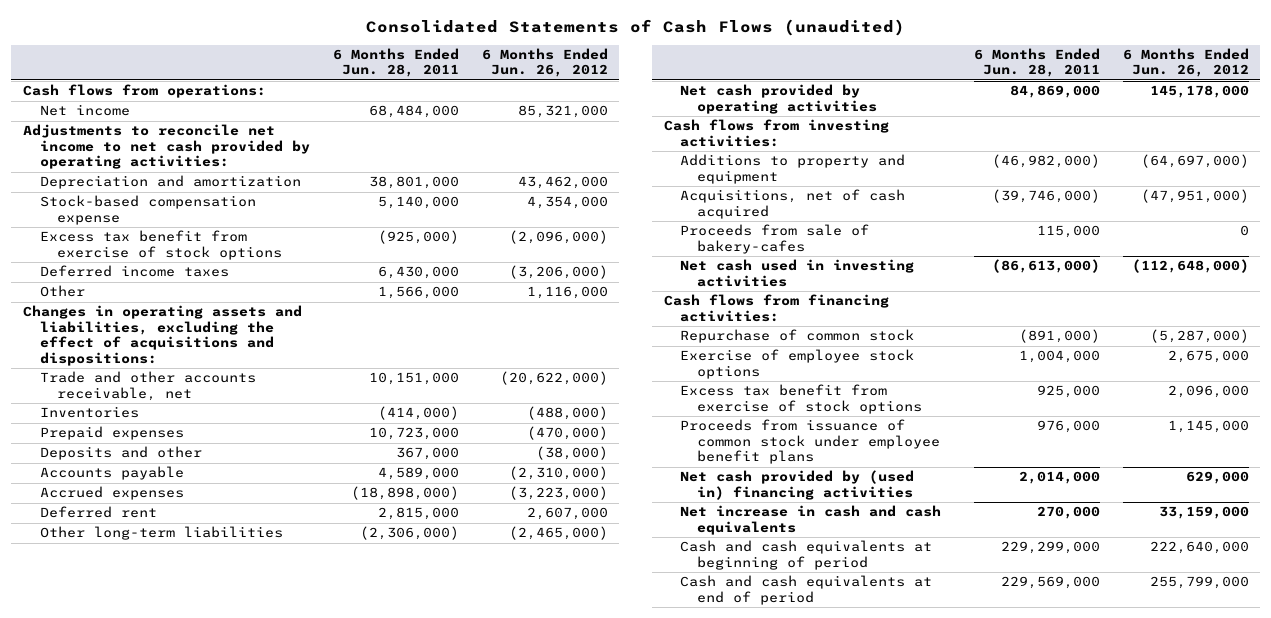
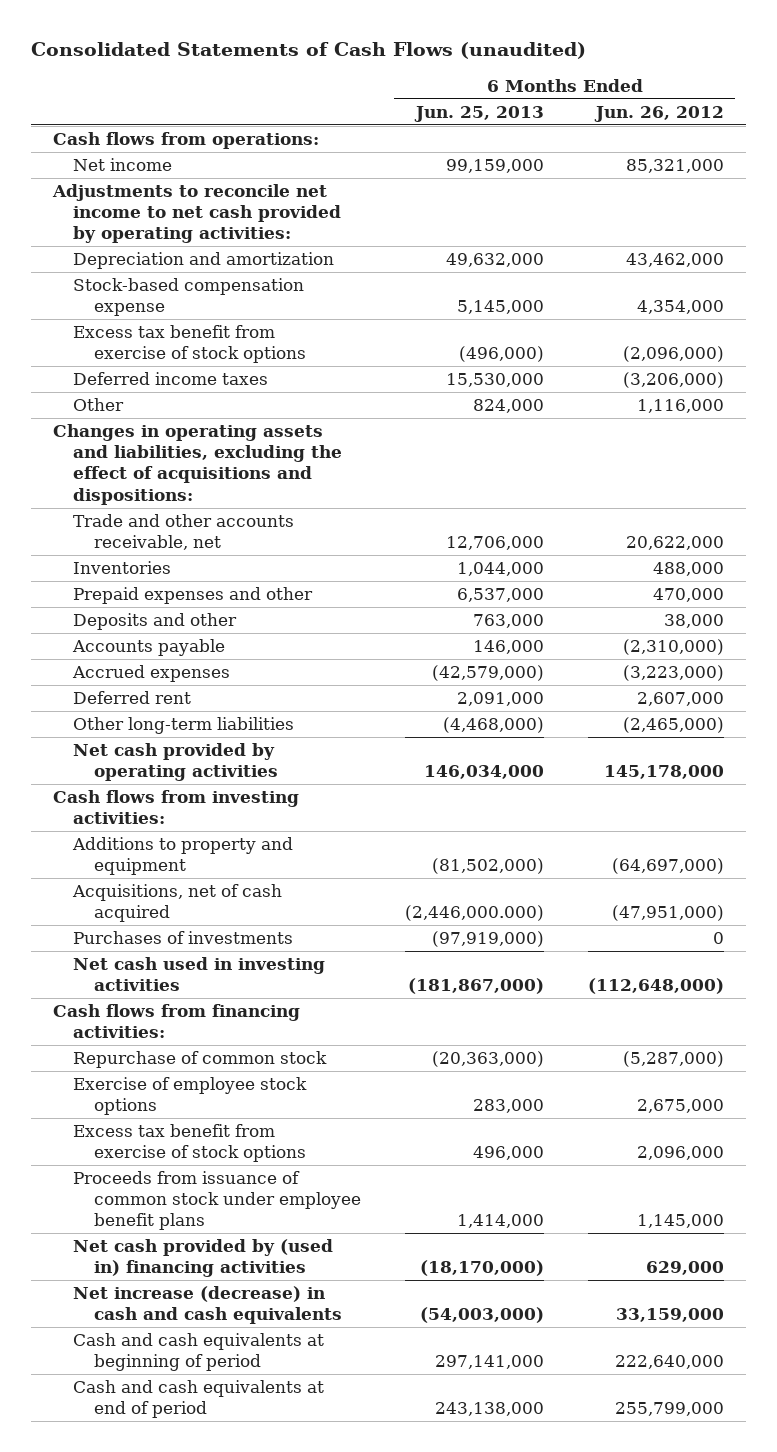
[332,48,459,78] 6 Months Ended Jun. 28, 2011 -> none
none -> [414,105,545,122] Jun. 25, 2013
[499,371,608,386] (20,622,000) -> [625,536,724,551] 20,622,000
[526,406,608,421] (488,000) -> [652,562,724,577] 488,000
[39,426,184,441] Prepaid expenses -> [73,587,314,605] Prepaid expenses and other
[526,426,608,441] (470,000) -> [652,588,724,603] 470,000
[535,446,608,461] (38,000) -> [663,614,724,629] 38,000
[680,224,870,254] Proceeds from sale of bakery-cafes -> none
none -> [73,931,294,945] Purchases of investments
[680,505,942,535] Net increase in cash and cash equivalents -> [73,1286,343,1325] Net increase (decrease) in cash and cash equivalents

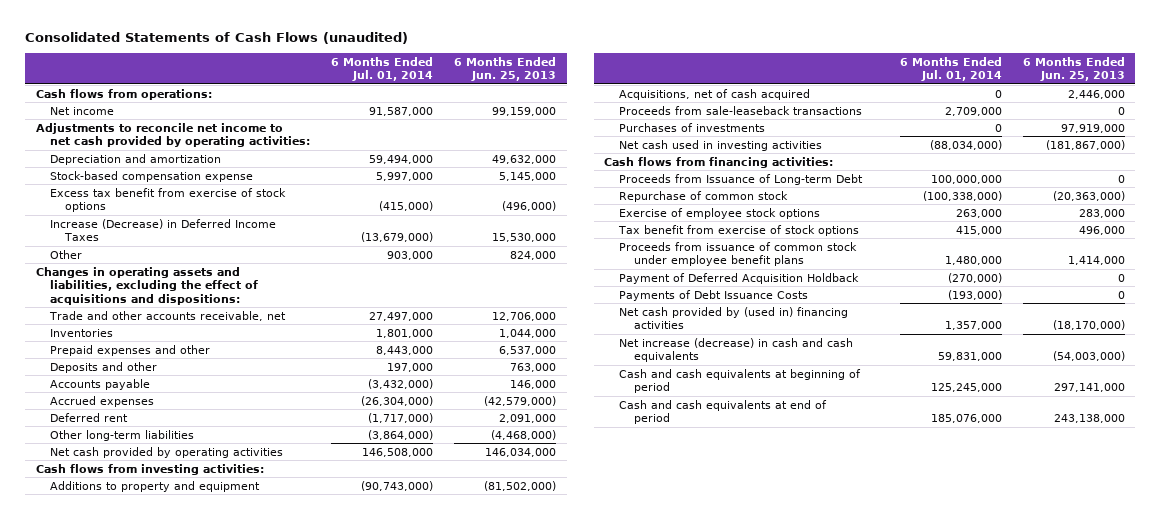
[593,105,724,122] Jun. 26, 2012 -> none
none -> [331,56,434,82] 6 Months Ended Jul. 01, 2014
[73,372,269,386] Deferred income taxes -> [50,218,277,242] Increase (Decrease) in Deferred Income Taxes
[405,905,545,922] (2,446,000.000) -> [1067,89,1125,99] 2,446,000
none -> [619,105,863,115] Proceeds from sale-leaseback transactions
[432,931,545,948] (97,919,000) -> [1060,123,1125,133] 97,919,000
none -> [619,173,864,185] Proceeds from Issuance of Long-term Debt
[73,1124,307,1163] Excess tax benefit from exercise of stock options -> [618,224,860,236] Tax benefit from exercise of stock options
none -> [619,272,860,284] Payment of Deferred Acquisition Holdback
none -> [619,289,809,301] Payments of Debt Issuance Costs

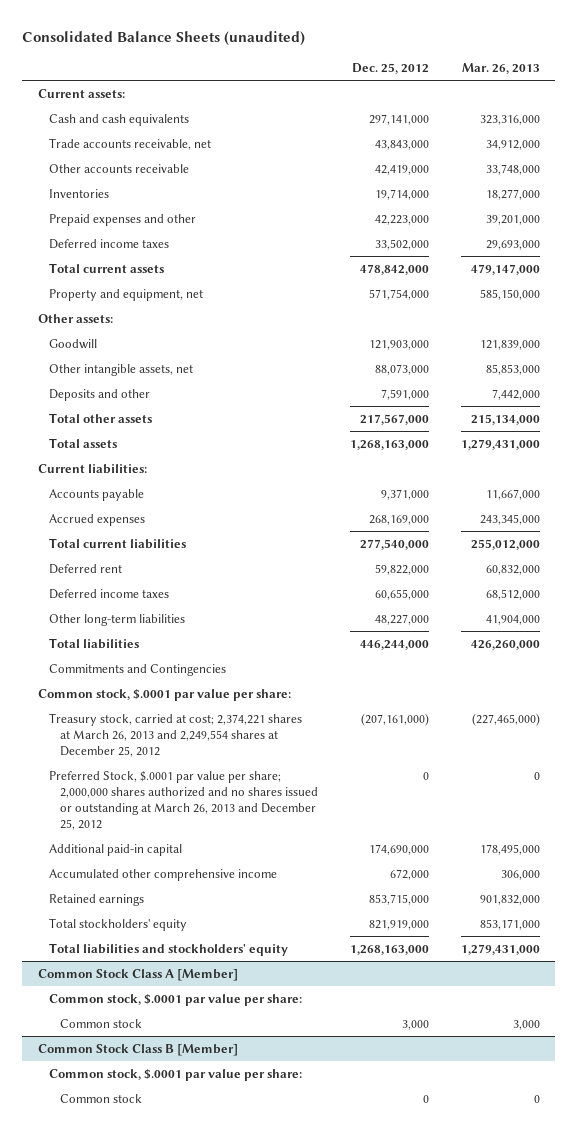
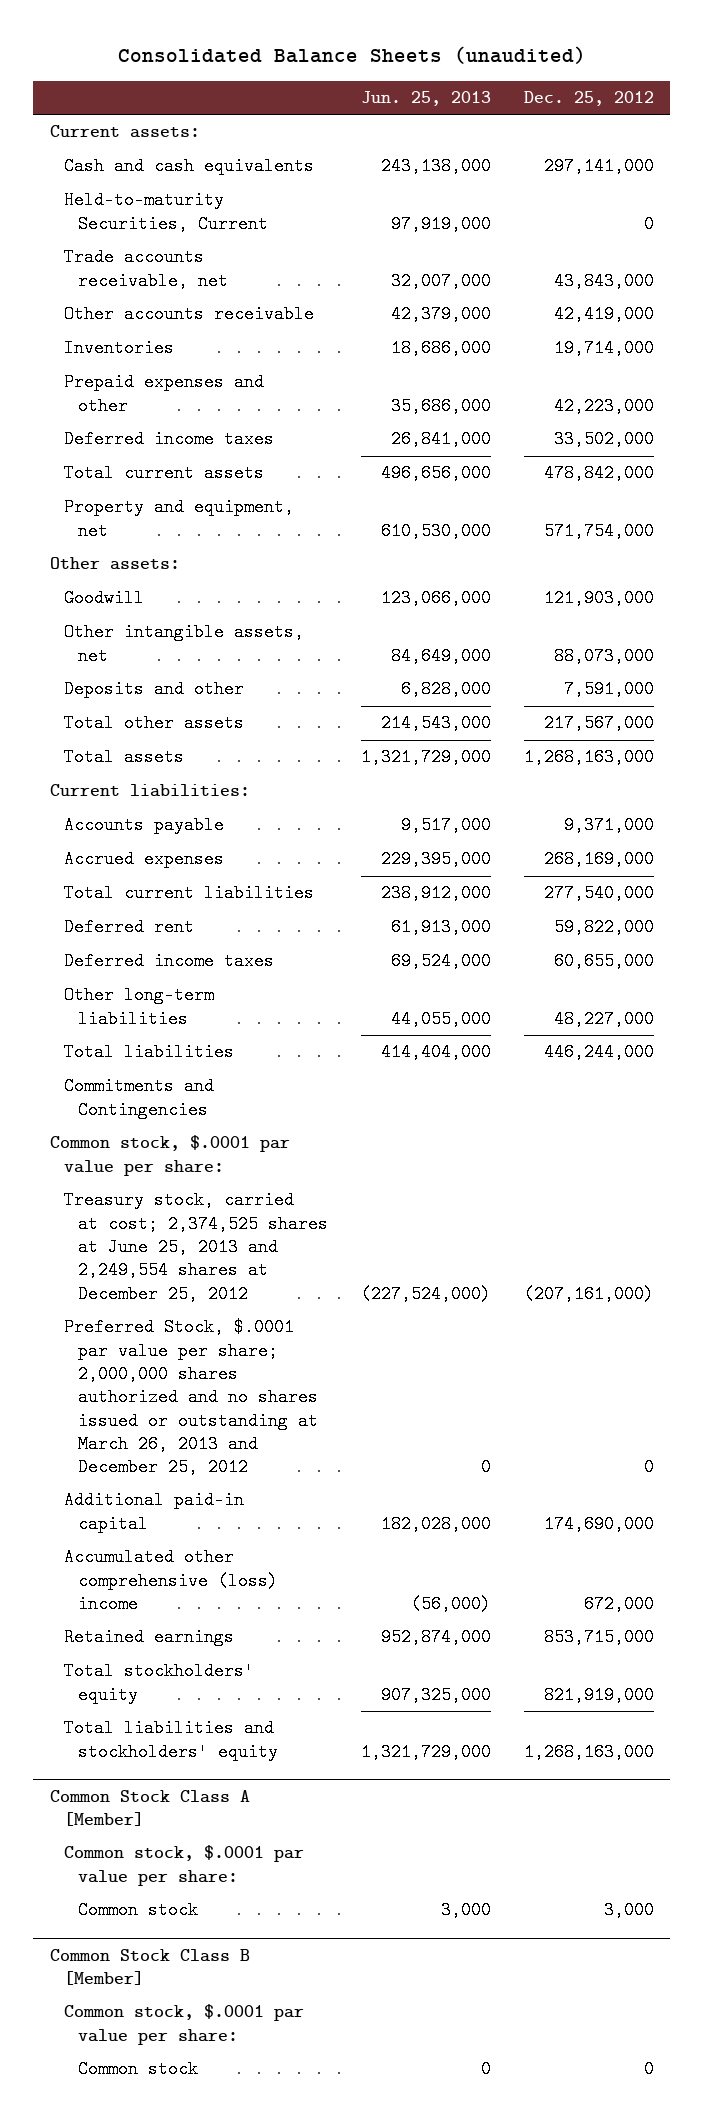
[461,63,540,75] Mar. 26, 2013 -> none
none -> [360,91,491,107] Jun. 25, 2013
none -> [63,191,268,233] Held-to-maturity Securities, Current
[48,712,302,757] Treasury stock, carried at cost; 2,374,221 shares at March 26, 2013 and 2,249,554 shares at December 25, 2012 -> [63,1191,328,1303] Treasury stock, carried at cost; 2,374,525 shares at June 25, 2013 and 2,249,554 shares at December 25, 2012
[48,868,277,881] Accumulated other comprehensive income -> [63,1548,278,1614] Accumulated other comprehensive (loss) income

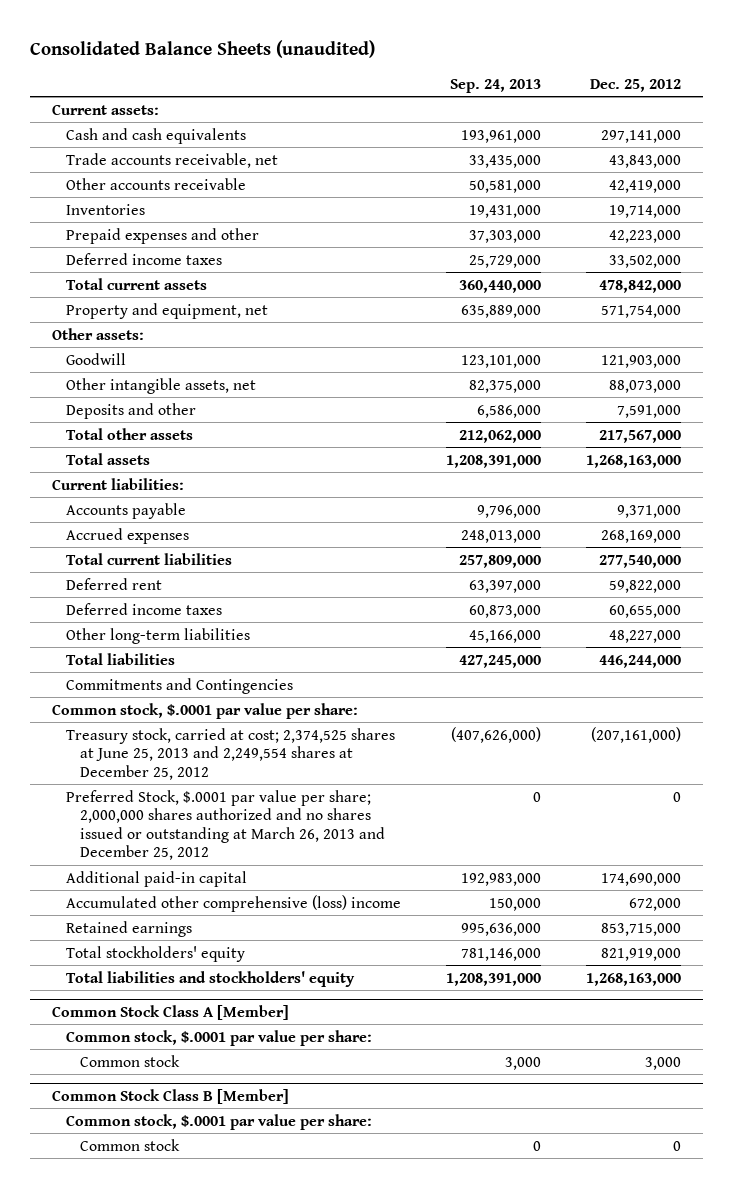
[360,91,491,107] Jun. 25, 2013 -> none
none -> [449,78,541,93] Sep. 24, 2013
[63,191,268,233] Held-to-maturity Securities, Current -> none

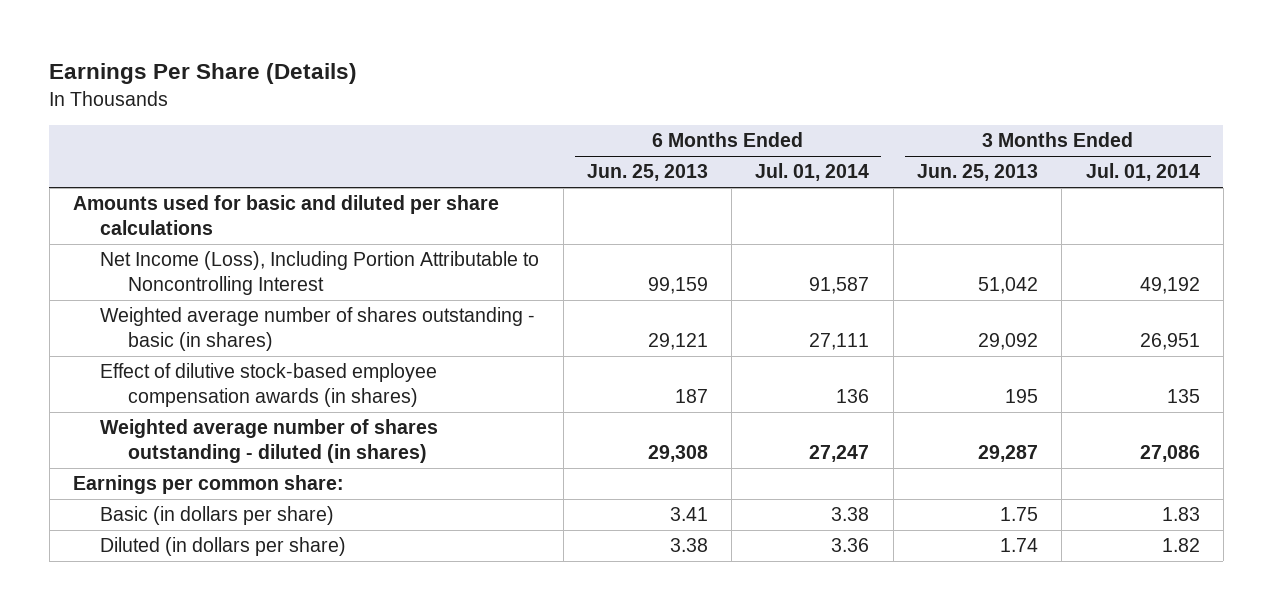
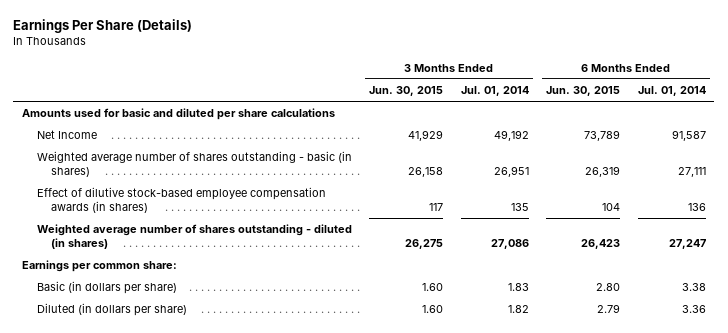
[586,164,708,182] Jun. 25, 2013 -> none
[916,164,1038,182] Jun. 25, 2013 -> none
none -> [369,86,444,97] Jun. 30, 2015
none -> [546,86,621,97] Jun. 30, 2015
[100,251,540,296] Net Income (Loss), Including Portion Attributable to Noncontrolling Interest -> [36,130,97,140] Net Income

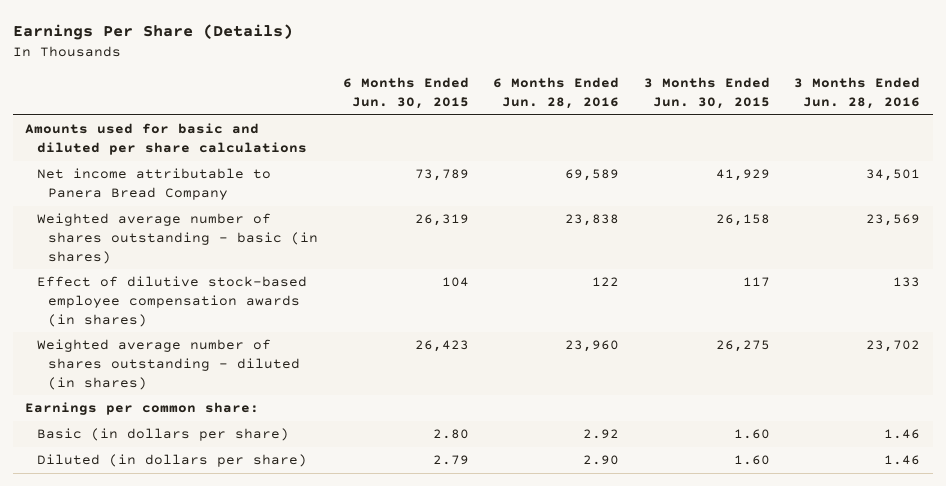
[460,86,529,97] Jul. 01, 2014 -> none
[637,86,706,97] Jul. 01, 2014 -> none
none -> [493,77,620,110] 6 Months Ended Jun. 28, 2016
none -> [794,77,921,110] 3 Months Ended Jun. 28, 2016
[36,130,97,140] Net Income -> [36,168,271,201] Net income attributable to Panera Bread Company

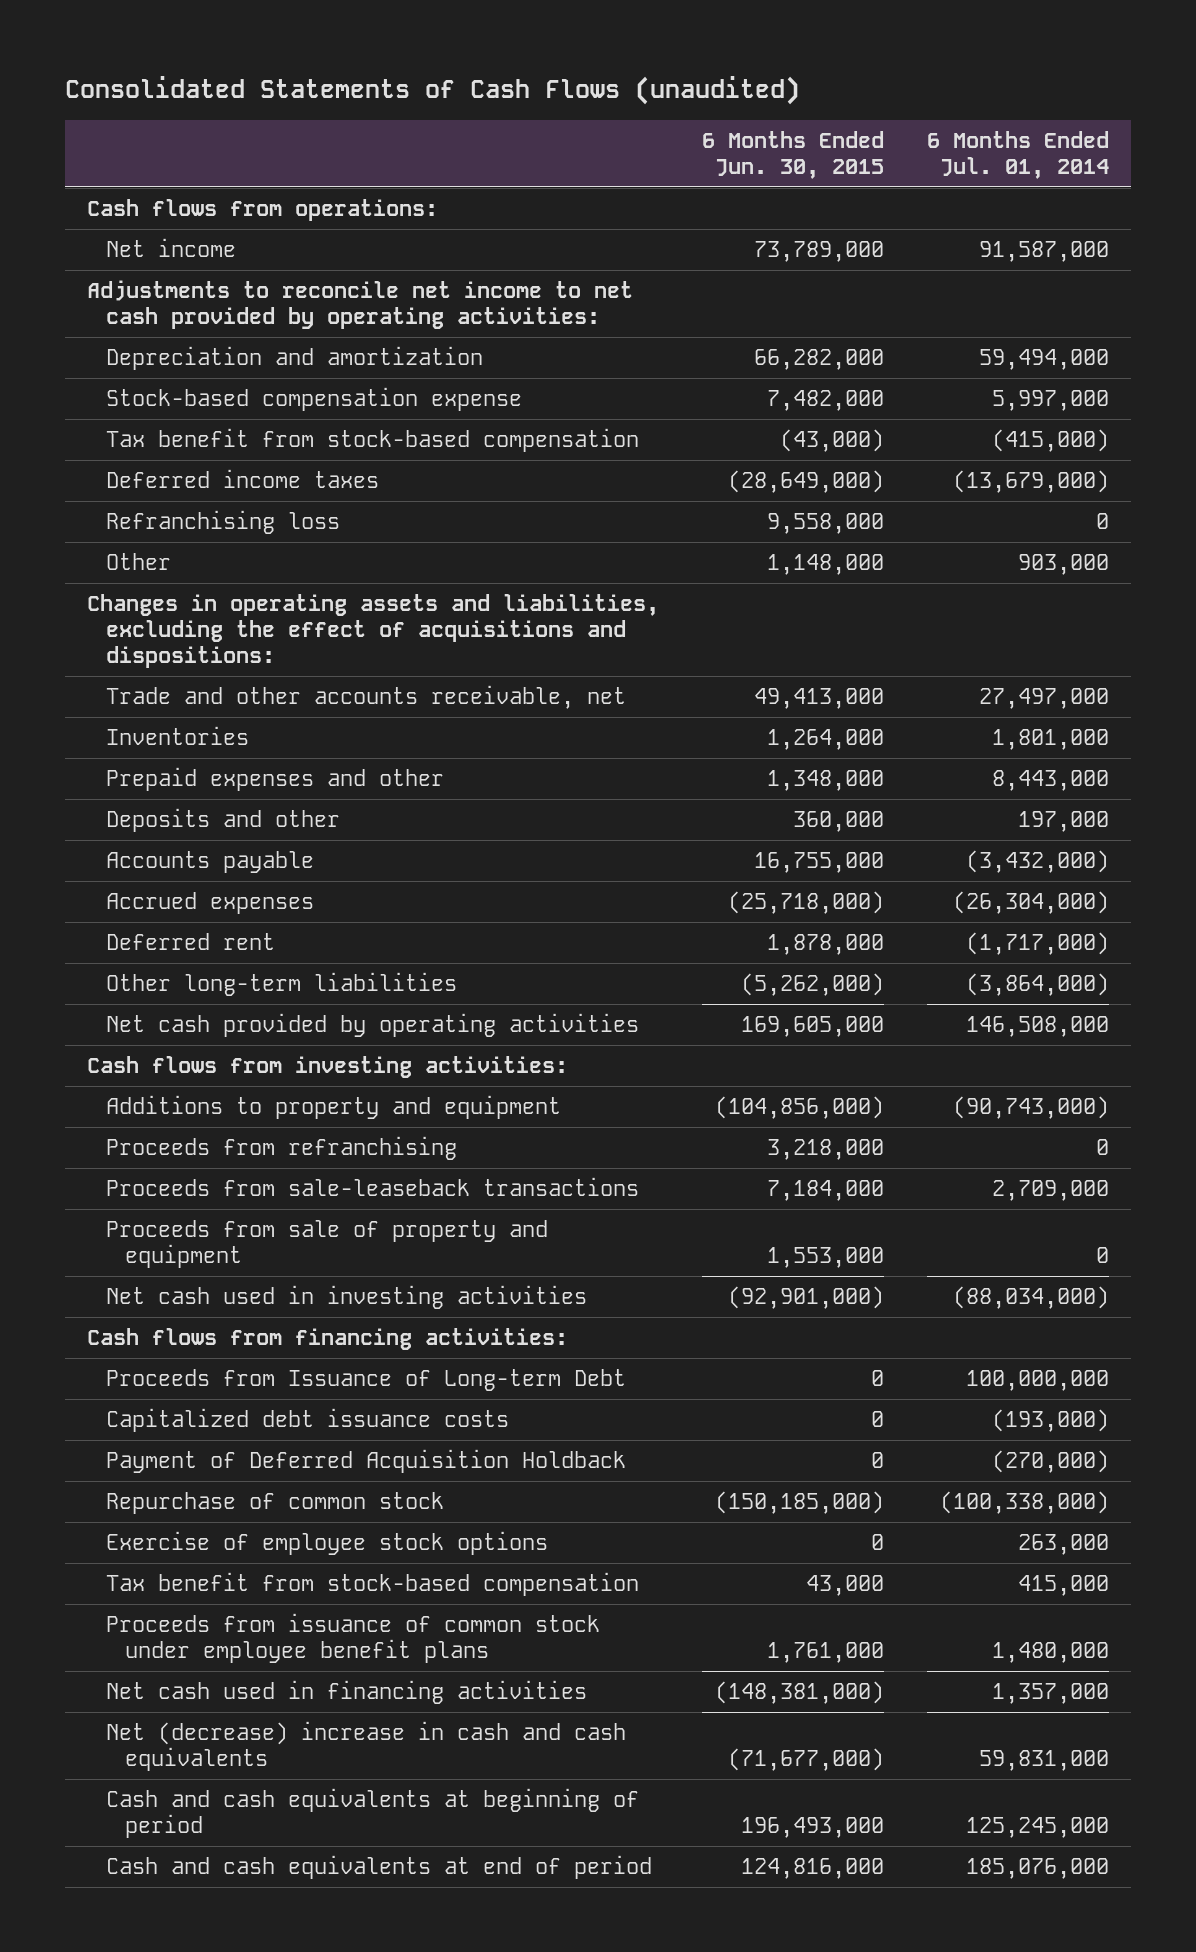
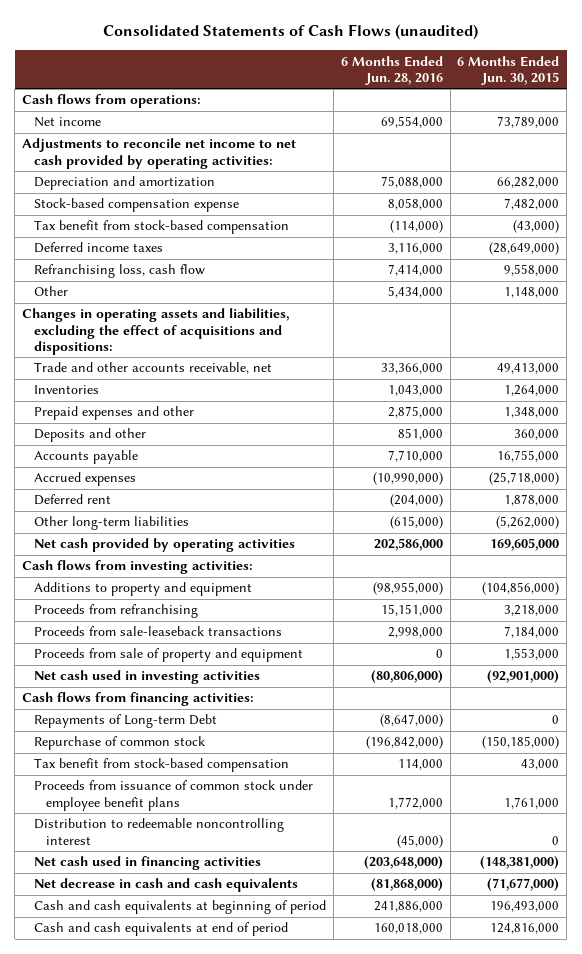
[927,130,1110,179] 6 Months Ended Jul. 01, 2014 -> none
none -> [340,55,443,86] 6 Months Ended Jun. 28, 2016
[105,509,340,534] Refranchising loss -> [34,264,206,279] Refranchising loss, cash flow
[105,1407,509,1432] Capitalized debt issuance costs -> none
[105,1448,626,1473] Payment of Deferred Acquisition Holdback -> none
[105,1368,626,1391] Proceeds from Issuance of Long-term Debt -> [34,714,218,729] Repayments of Long-term Debt
[105,1530,548,1555] Exercise of employee stock options -> none
none -> [34,818,285,845] Distribution to redeemable noncontrolling interest
[105,1720,626,1772] Net (decrease) increase in cash and cash equivalents -> [34,878,299,893] Net decrease in cash and cash equivalents

